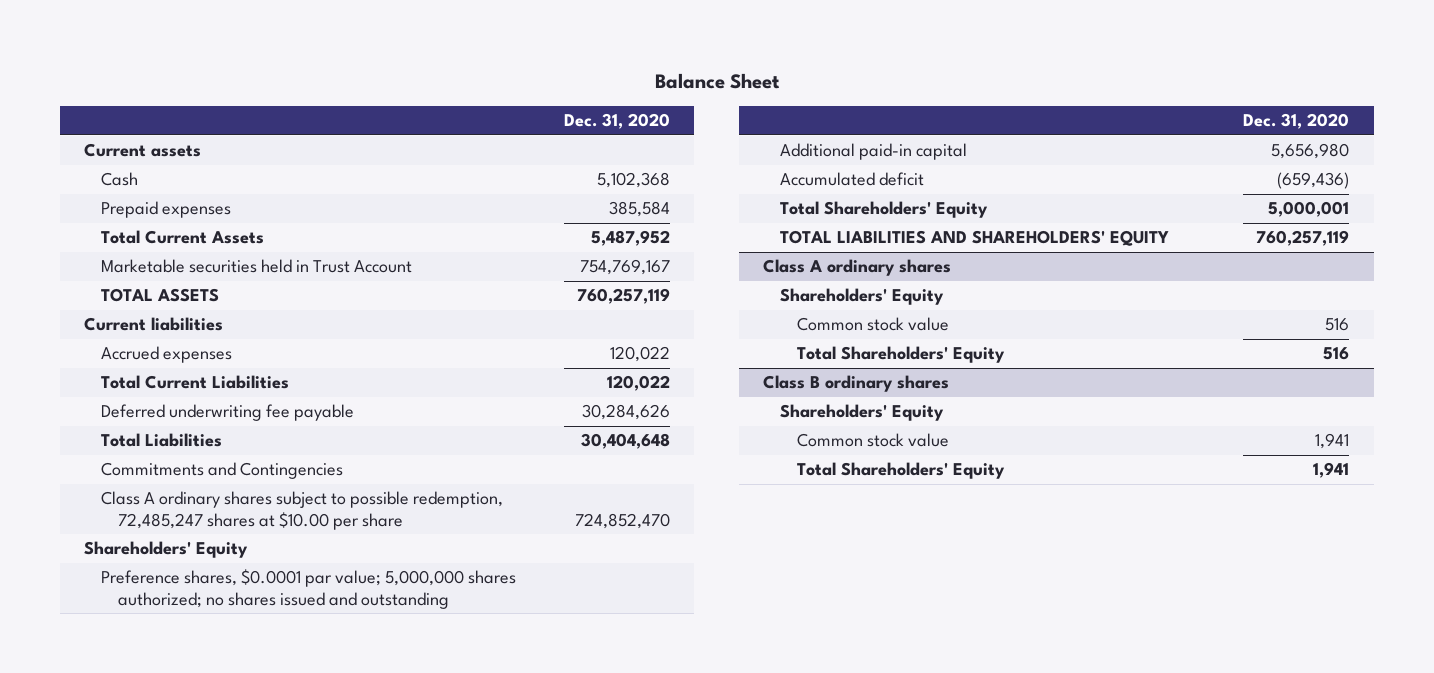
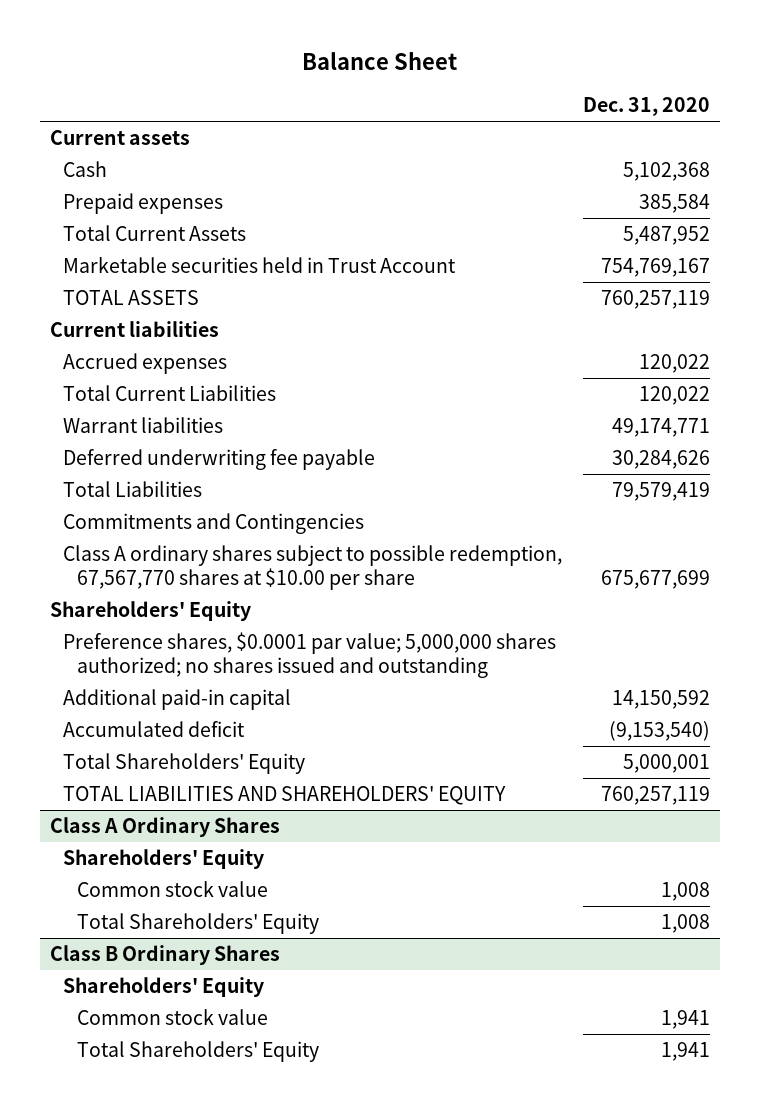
none -> [63,417,224,434] Warrant liabilities
[581,433,671,450] 30,404,648 -> [611,482,710,502] 79,579,419
[101,491,504,530] Class A ordinary shares subject to possible redemption, 72,485,247 shares at $10.00 per share -> [63,545,563,591] Class A ordinary shares subject to possible redemption, 67,567,770 shares at $10.00 per share
[575,512,671,529] 724,852,470 -> [600,570,710,590] 675,677,699
[1271,143,1350,160] 5,656,980 -> [611,690,710,710] 14,150,592
[1277,172,1350,190] (659,436) -> [608,721,710,742] (9,153,540)
[763,259,952,277] Class A ordinary shares -> [49,817,280,838] Class A Ordinary Shares
[1325,318,1350,332] 516 -> [660,882,710,902] 1,008
[1323,347,1350,361] 516 -> [660,914,710,934] 1,008
[763,375,950,393] Class B ordinary shares -> [49,945,280,966] Class B Ordinary Shares

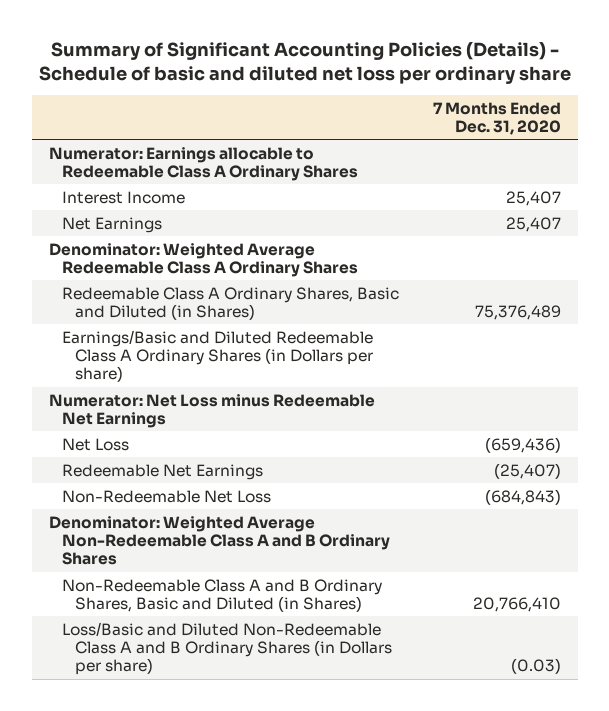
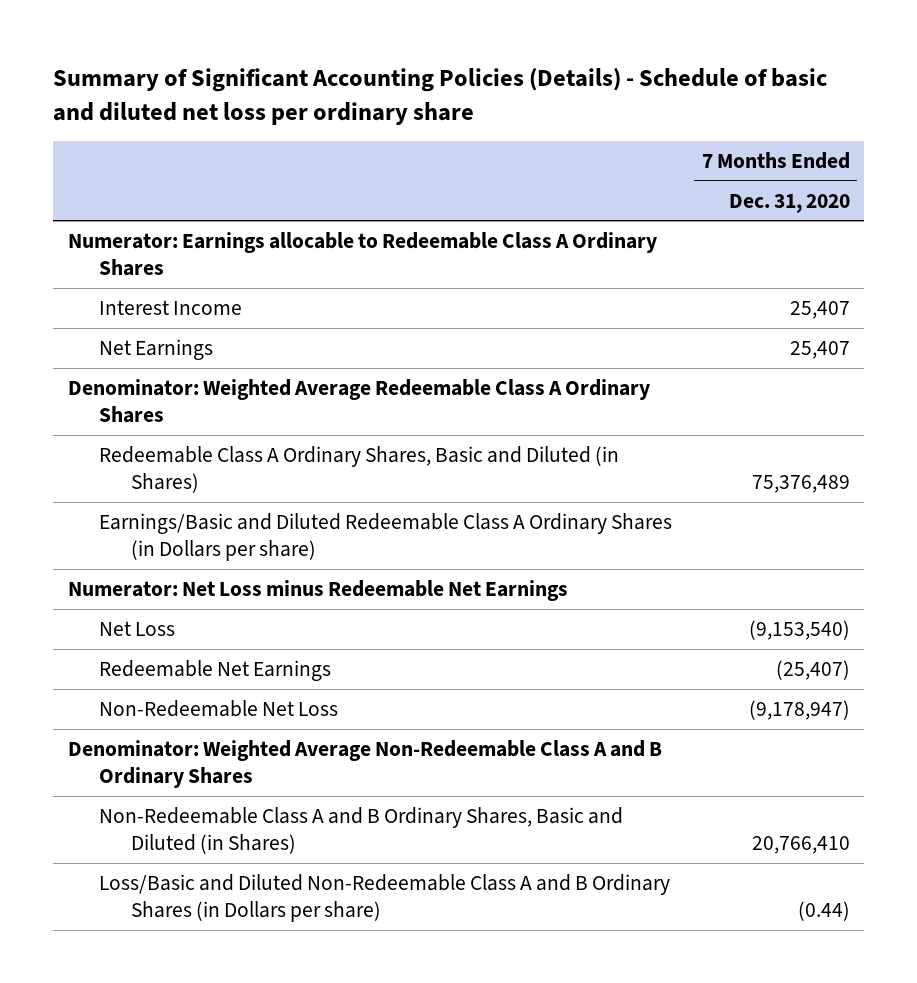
[484,436,561,453] (659,436) -> [748,619,850,640] (9,153,540)
[484,488,561,505] (684,843) -> [748,699,850,720] (9,178,947)
[510,658,561,675] (0.03) -> [797,901,850,922] (0.44)

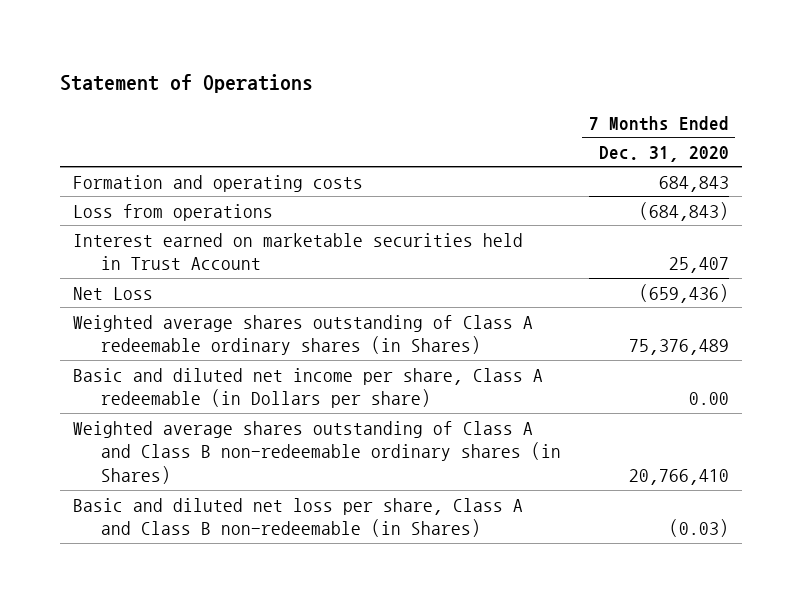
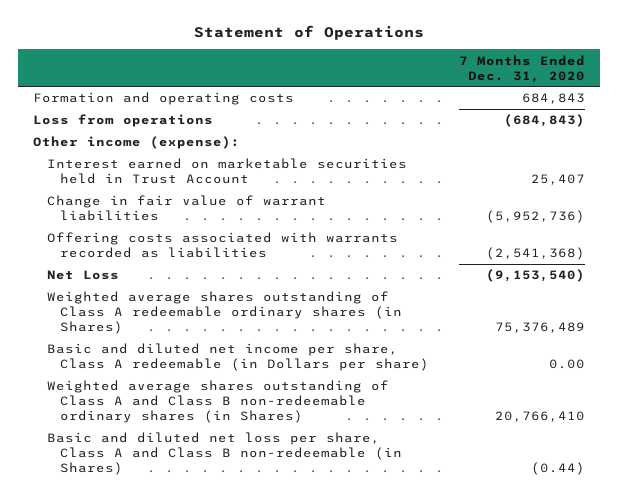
none -> [33,136,241,150] Other income (expense):
none -> [46,195,326,222] Change in fair value of warrant liabilities
none -> [46,232,398,259] Offering costs associated with warrants recorded as liabilities
[638,283,729,303] (659,436) -> [486,269,586,283] (9,153,540)
[668,519,729,538] (0.03) -> [531,462,586,476] (0.44)

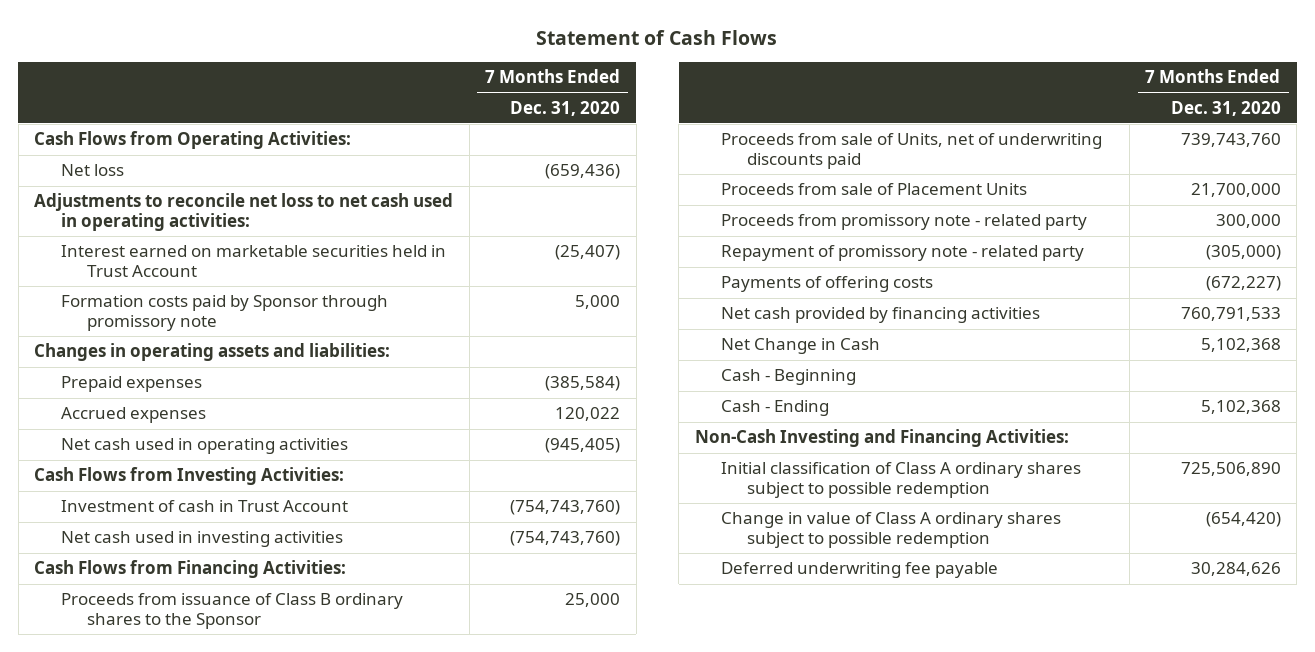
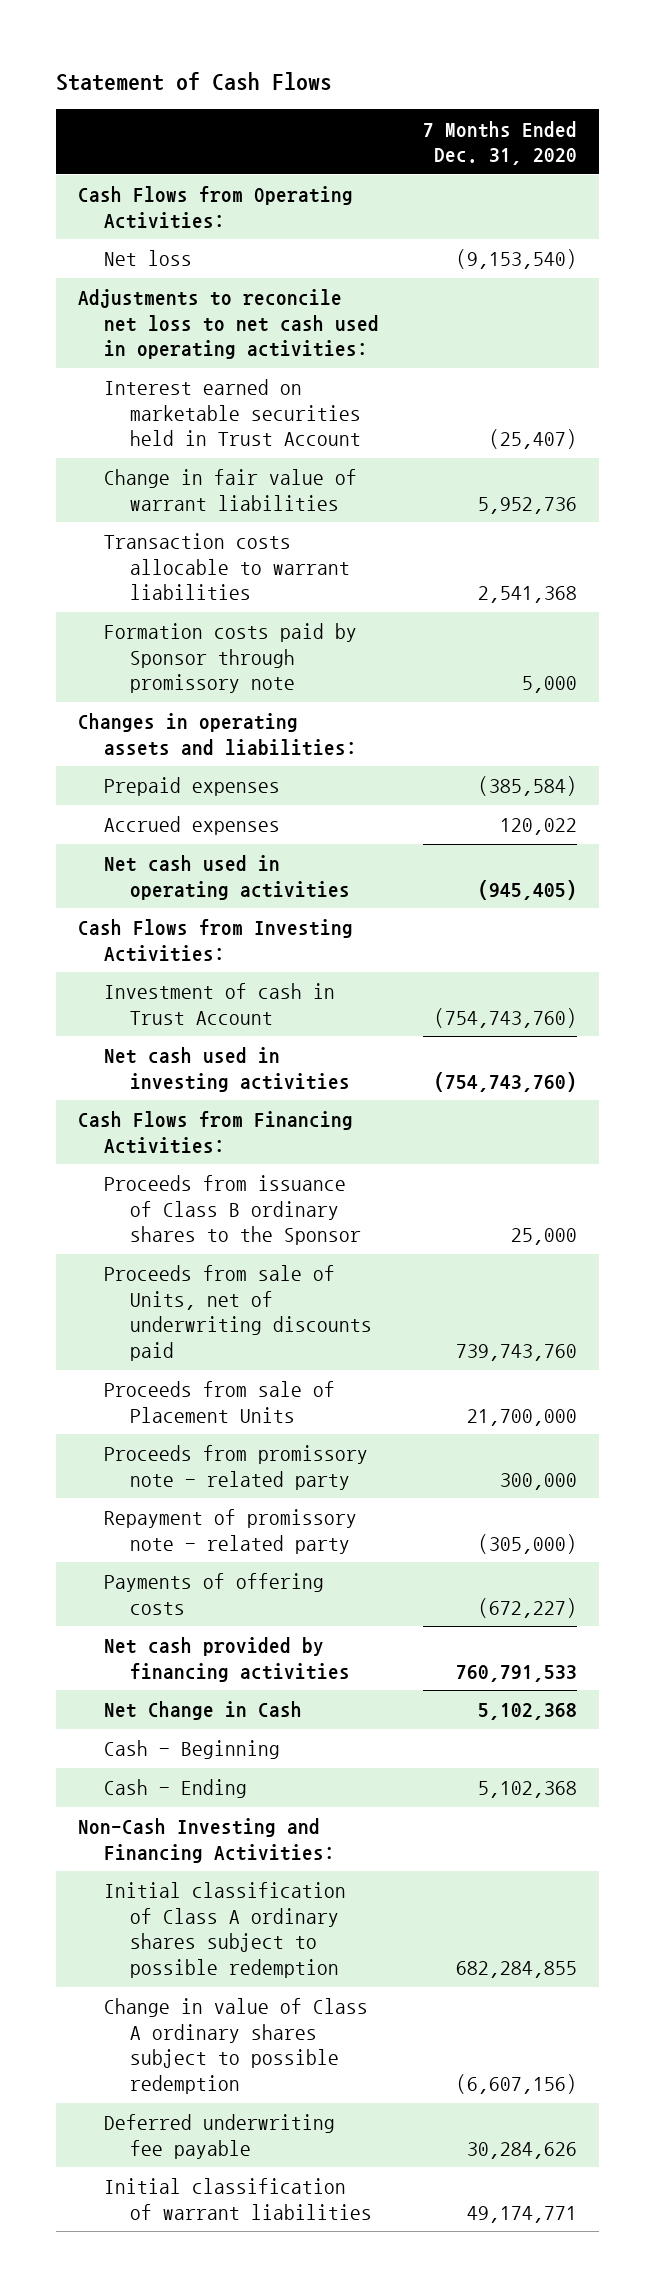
[545,164,621,180] (659,436) -> [456,249,578,270] (9,153,540)
none -> [103,469,357,511] Change in fair value of warrant liabilities
none -> [103,533,350,601] Transaction costs allocable to warrant liabilities
[1180,462,1281,477] 725,506,890 -> [456,1961,578,1979] 682,284,855
[1205,512,1281,528] (654,420) -> [456,2074,578,2095] (6,607,156)
none -> [103,2178,372,2220] Initial classification of warrant liabilities

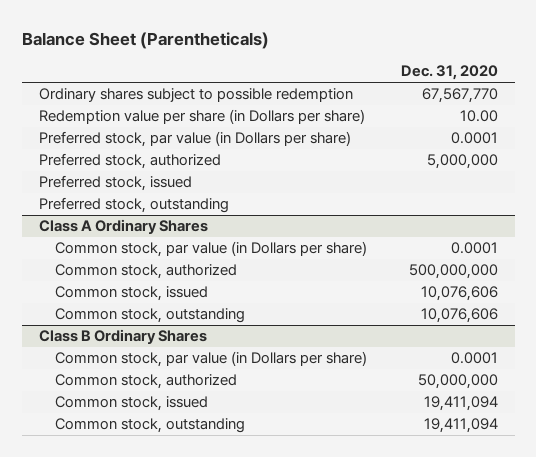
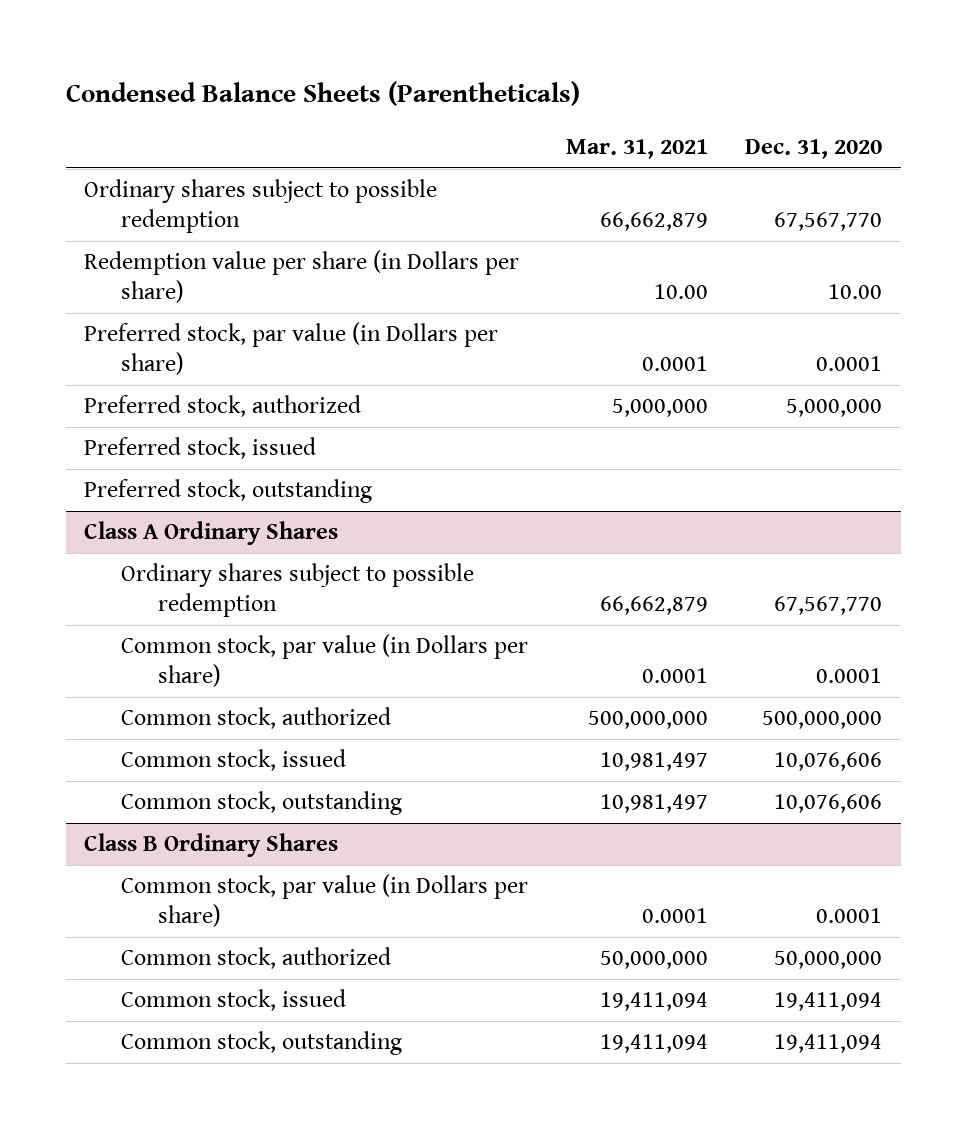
[21,31,269,49] Balance Sheet (Parentheticals) -> [65,81,580,107] Condensed Balance Sheets (Parentheticals)
none -> [565,139,708,160] Mar. 31, 2021
none -> [121,563,475,618] Ordinary shares subject to possible redemption

